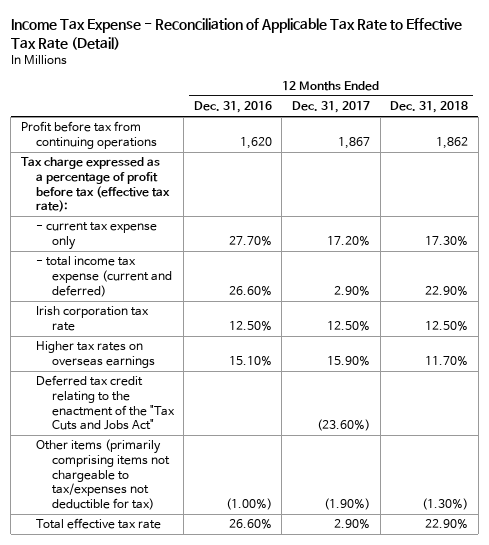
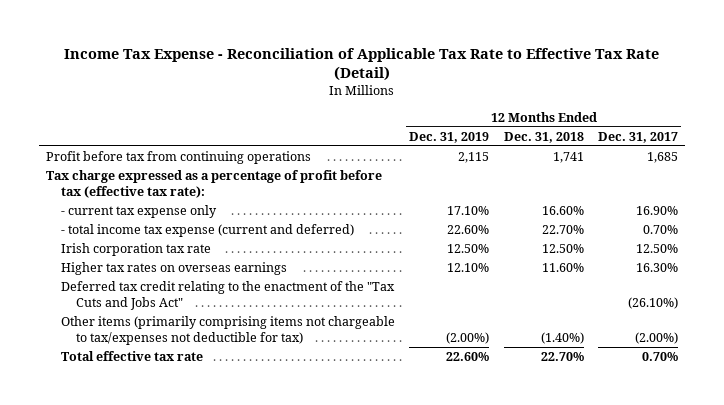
[193,101,272,114] Dec. 31, 2016 -> none
none -> [409,131,490,143] Dec. 31, 2019
[337,137,370,150] 1,867 -> [646,151,678,163] 1,685
[436,137,469,150] 1,862 -> [552,151,584,163] 1,741
[326,236,370,247] 17.20% -> [635,205,678,215] 16.90%
[425,236,469,247] 17.30% -> [541,205,584,215] 16.60%
[333,285,370,296] 2.90% -> [642,224,678,234] 0.70%
[425,285,469,296] 22.90% -> [541,224,584,234] 22.70%
[326,356,370,367] 15.90% -> [635,262,678,272] 16.30%
[425,356,469,367] 11.70% -> [541,262,584,272] 11.60%
[316,419,370,432] (23.60%) -> [627,296,678,309] (26.10%)
[323,498,370,511] (1.90%) -> [634,331,678,344] (2.00%)
[422,498,469,511] (1.30%) -> [540,331,584,344] (1.40%)
[333,519,370,530] 2.90% -> [641,351,678,361] 0.70%
[425,519,469,530] 22.90% -> [540,351,584,361] 22.70%

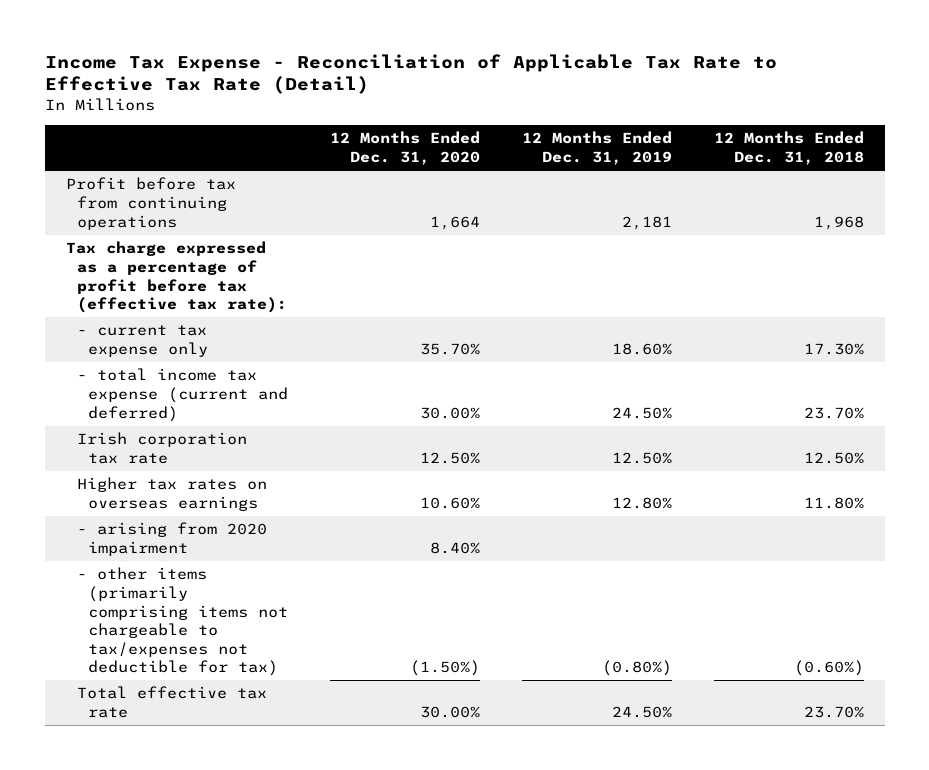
[597,131,678,143] Dec. 31, 2017 -> none
none -> [329,131,480,165] 12 Months Ended Dec. 31, 2020
[458,151,490,163] 2,115 -> [621,215,672,230] 2,181
[552,151,584,163] 1,741 -> [813,215,864,230] 1,968
[447,205,490,215] 17.10% -> [611,342,672,355] 18.60%
[541,205,584,215] 16.60% -> [803,342,864,355] 17.30%
[447,224,490,234] 22.60% -> [611,406,672,419] 24.50%
[541,224,584,234] 22.70% -> [803,406,864,419] 23.70%
[61,280,396,310] Deferred tax credit relating to the enactment of the "Tax Cuts and Jobs Act" -> none
[447,262,490,272] 12.10% -> [611,496,672,509] 12.80%
[541,262,584,272] 11.60% -> [803,496,864,509] 11.80%
none -> [76,522,267,556] - arising from 2020 impairment
[61,315,396,345] Other items (primarily comprising items not chargeable to tax/expenses not deductible for tax) -> [76,567,288,677] - other items (primarily comprising items not chargeable to tax/expenses not deductible for tax)
[446,331,490,344] (2.00%) -> [601,660,672,677] (0.80%)
[540,331,584,344] (1.40%) -> [793,660,864,677] (0.60%)
[446,351,490,361] 22.60% -> [611,705,672,718] 24.50%
[540,351,584,361] 22.70% -> [803,705,864,718] 23.70%

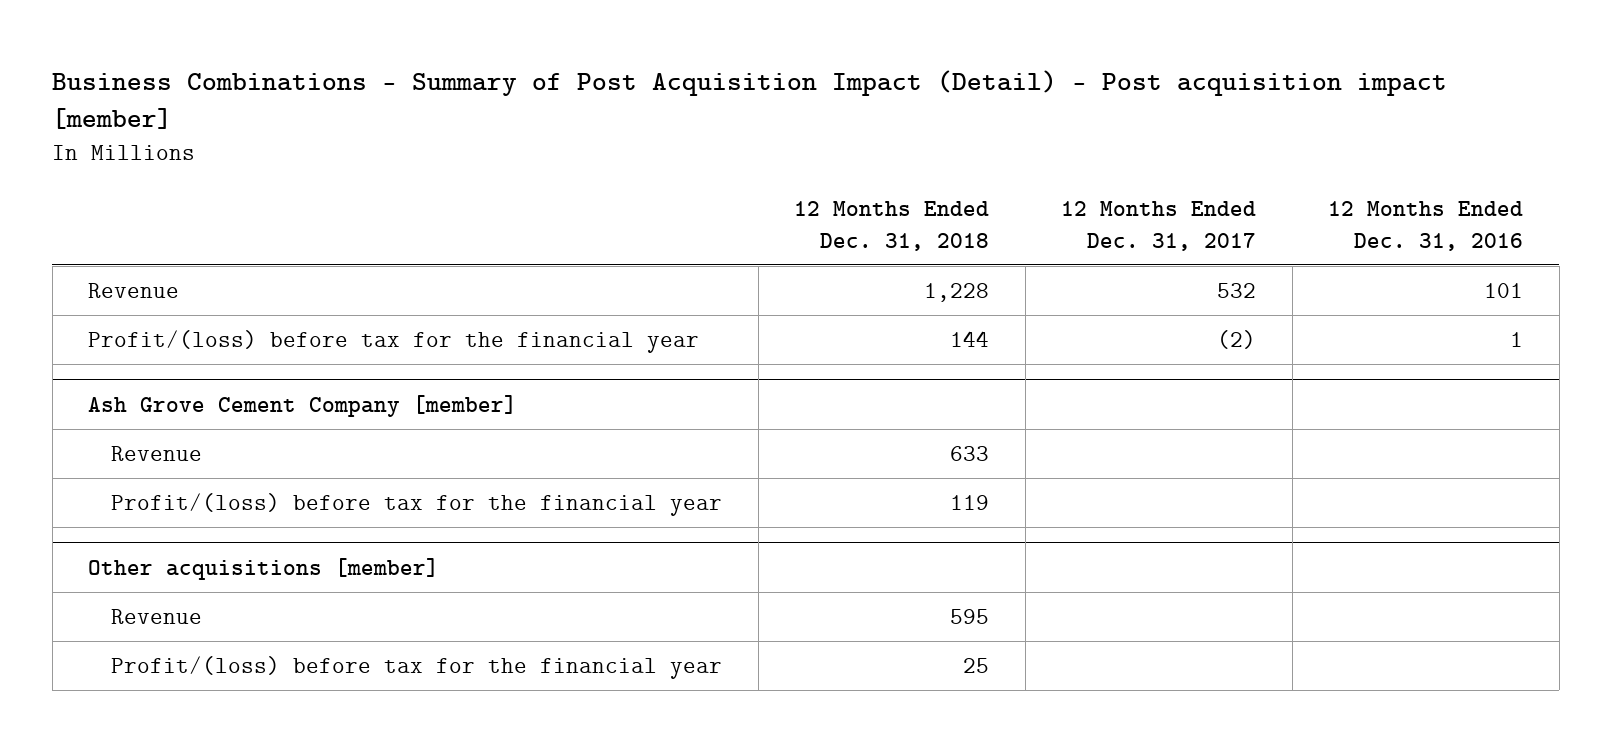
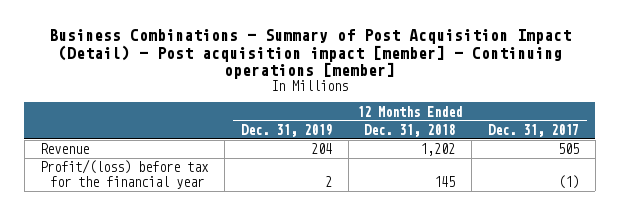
[52,69,1448,130] Business Combinations - Summary of Post Acquisition Impact (Detail) - Post acquisition impact [member] -> [48,29,571,80] Business Combinations - Summary of Post Acquisition Impact (Detail) - Post acquisition impact [member] - Continuing operations [member]
[1328,201,1524,251] 12 Months Ended Dec. 31, 2016 -> none
none -> [240,123,332,137] Dec. 31, 2019
[88,394,518,417] Ash Grove Cement Company [member] -> none
[111,445,203,461] Revenue -> none
[111,492,723,516] Profit/(loss) before tax for the financial year -> none
[88,557,440,580] Other acquisitions [member] -> none
[111,608,203,624] Revenue -> none
[111,655,723,679] Profit/(loss) before tax for the financial year -> none
[924,282,990,302] 1,228 -> [420,143,456,157] 1,202
[1217,282,1257,298] 532 -> [557,143,579,155] 505
[950,330,990,347] 144 -> [434,175,456,187] 145
[1217,329,1257,349] (2) -> [557,174,579,189] (1)

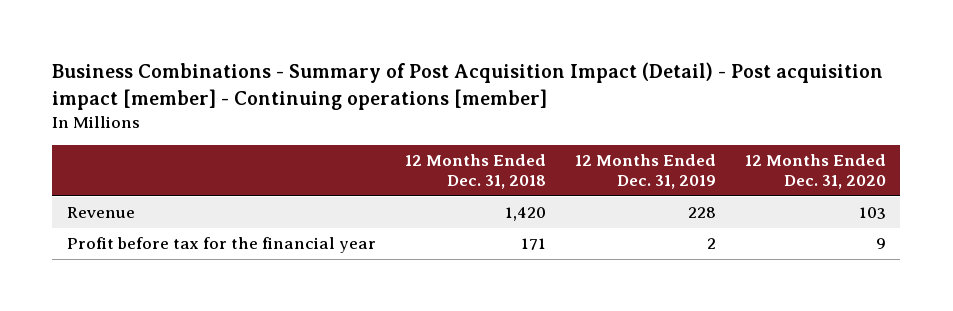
[487,123,579,137] Dec. 31, 2017 -> none
none -> [744,153,886,190] 12 Months Ended Dec. 31, 2020
[310,143,332,155] 204 -> [687,207,716,219] 228
[420,143,456,157] 1,202 -> [504,207,546,222] 1,420
[40,159,210,189] Profit/(loss) before tax for the financial year -> [66,237,376,254] Profit before tax for the financial year
[434,175,456,187] 145 -> [520,238,546,251] 171

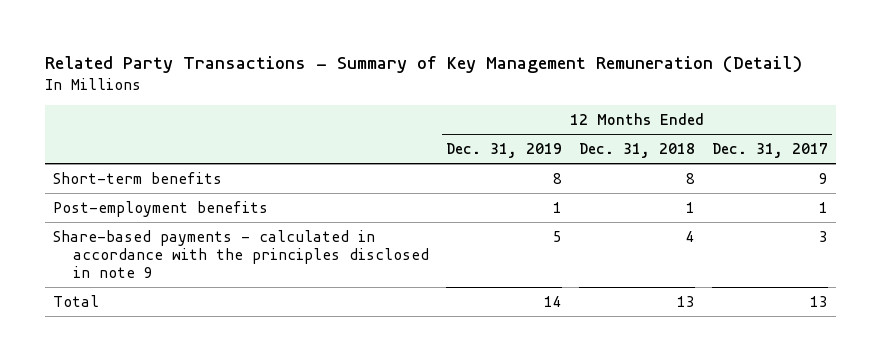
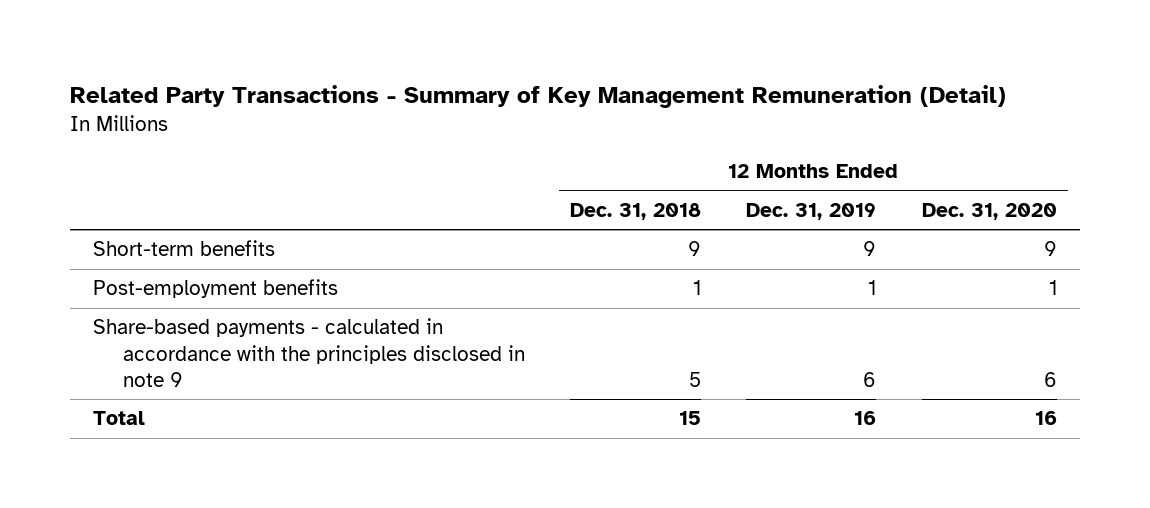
[711,142,828,158] Dec. 31, 2017 -> none
none -> [921,203,1057,221] Dec. 31, 2020
[553,172,563,184] 8 -> [863,241,877,257] 9
[685,172,695,184] 8 -> [688,241,702,257] 9
[553,230,563,242] 5 -> [863,371,877,387] 6
[685,230,695,242] 4 -> [689,371,702,387] 5
[544,295,563,307] 14 -> [854,411,877,426] 16
[676,295,695,307] 13 -> [679,411,702,426] 15

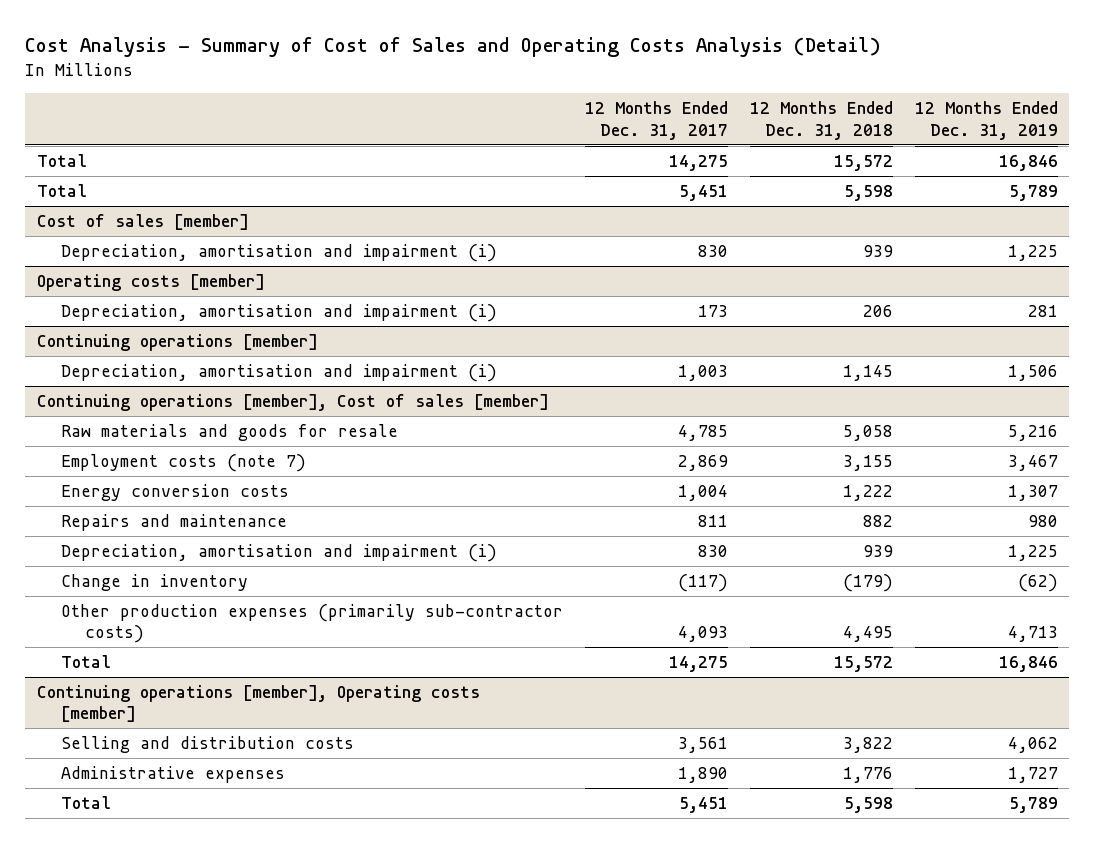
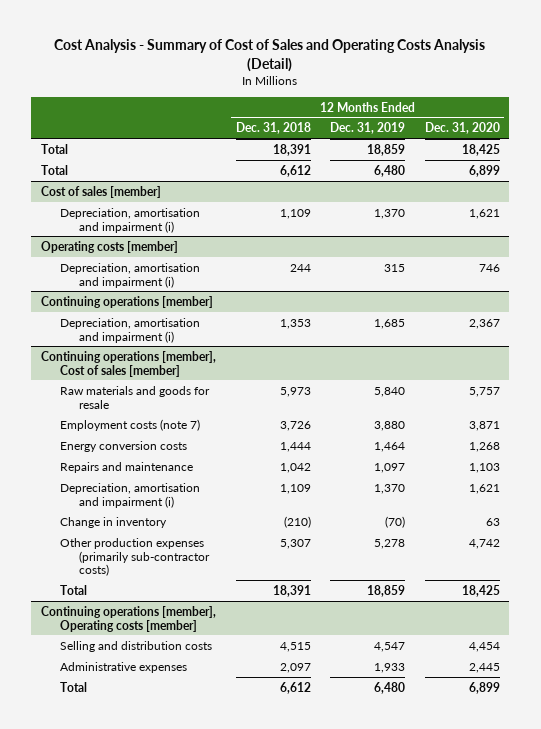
[584,101,728,140] 12 Months Ended Dec. 31, 2017 -> none
none -> [424,122,500,135] Dec. 31, 2020
[834,154,894,171] 15,572 -> [272,143,311,156] 18,391
[999,154,1059,171] 16,846 -> [367,143,406,156] 18,859
[844,184,894,201] 5,598 -> [279,164,311,177] 6,612
[1009,184,1059,201] 5,789 -> [374,164,406,177] 6,480
[863,244,894,257] 939 -> [279,208,311,219] 1,109
[1008,244,1059,261] 1,225 -> [374,208,406,219] 1,370
[863,304,894,317] 206 -> [289,263,311,272] 244
[1028,304,1059,317] 281 -> [384,263,406,272] 315
[843,364,894,381] 1,145 -> [279,318,311,329] 1,353
[1008,364,1059,381] 1,506 -> [374,318,406,329] 1,685
[843,424,894,441] 5,058 -> [279,386,311,397] 5,973
[1008,424,1059,441] 5,216 -> [374,386,406,397] 5,840
[843,454,894,471] 3,155 -> [279,420,311,431] 3,726
[1008,454,1059,471] 3,467 -> [374,420,406,431] 3,880
[843,484,894,501] 1,222 -> [279,441,311,452] 1,444
[1008,484,1059,501] 1,307 -> [374,441,406,452] 1,464
[863,514,894,527] 882 -> [279,462,311,473] 1,042
[1028,514,1059,527] 980 -> [374,462,406,473] 1,097
[863,544,894,557] 939 -> [279,483,311,494] 1,109
[1008,544,1059,561] 1,225 -> [374,483,406,494] 1,370
[843,573,894,592] (179) -> [283,515,311,528] (210)
[1018,573,1059,592] (62) -> [385,515,406,528] (70)
[843,626,894,643] 4,495 -> [279,538,311,549] 5,307
[1008,626,1059,643] 4,713 -> [374,538,406,549] 5,278
[834,655,894,672] 15,572 -> [272,584,311,597] 18,391
[999,655,1059,672] 16,846 -> [367,584,406,597] 18,859
[843,736,894,753] 3,822 -> [279,641,311,652] 4,515
[1008,736,1059,753] 4,062 -> [374,641,406,652] 4,547
[843,766,894,783] 1,776 -> [279,662,311,673] 2,097
[1008,766,1059,783] 1,727 -> [374,662,406,673] 1,933
[844,796,894,813] 5,598 -> [279,681,311,694] 6,612
[1009,796,1059,813] 5,789 -> [374,681,406,694] 6,480

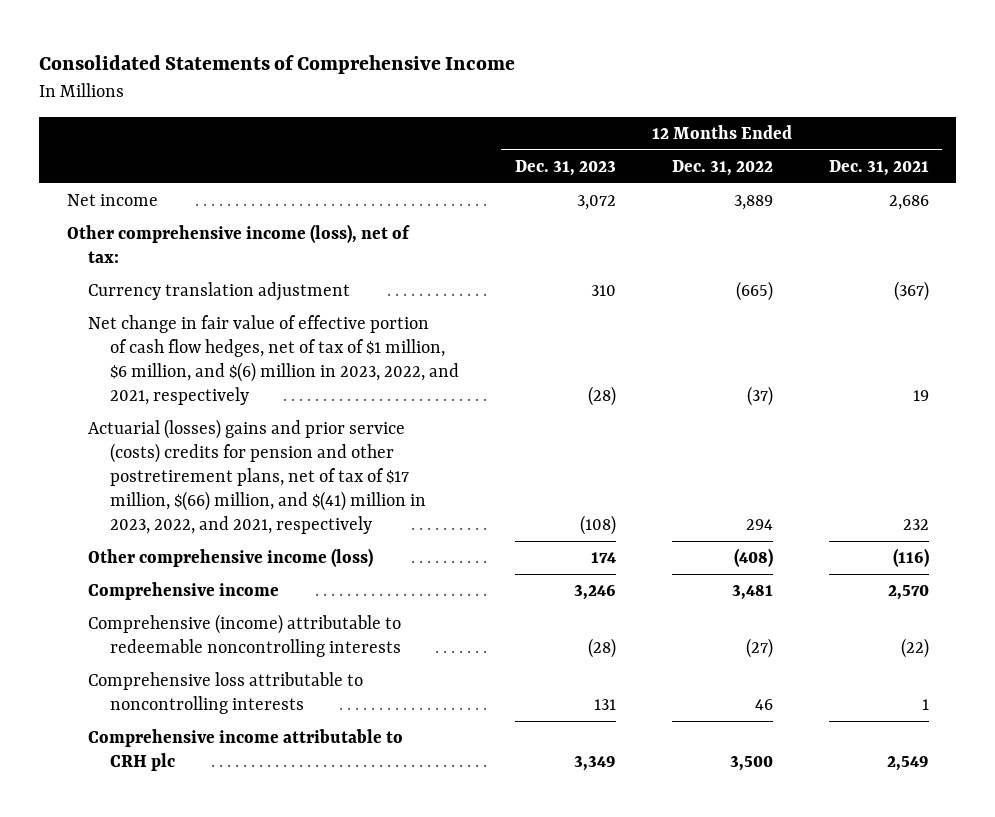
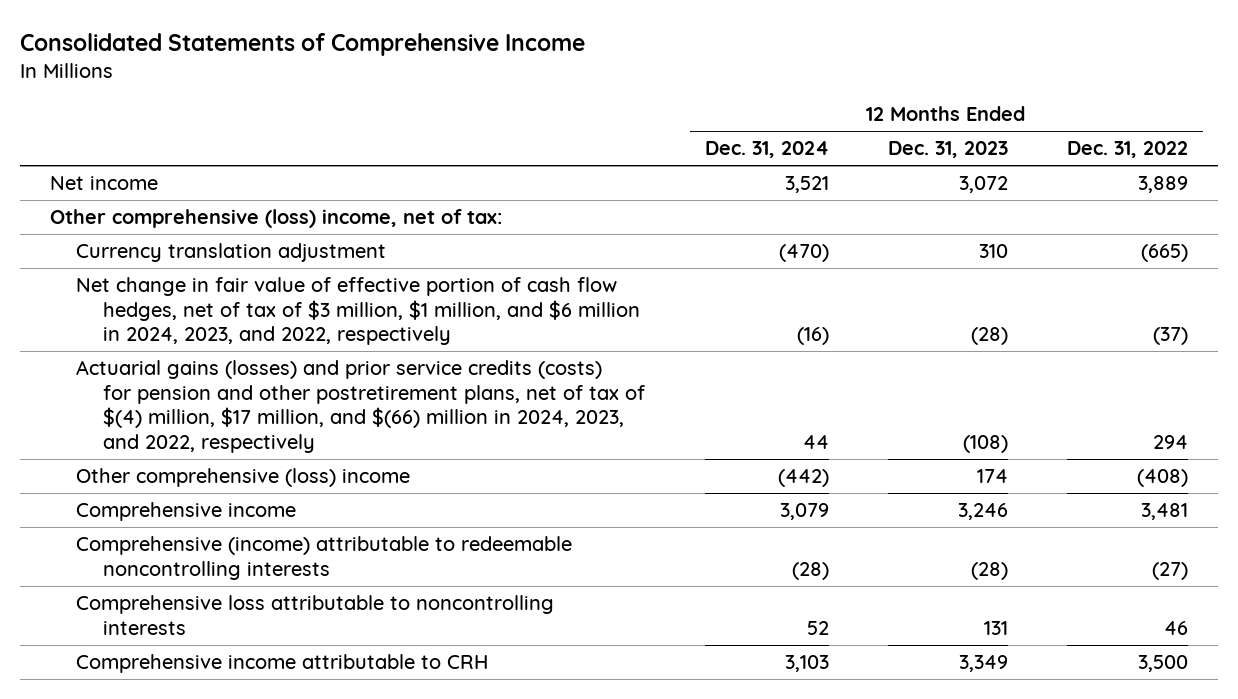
[828,160,929,177] Dec. 31, 2021 -> none
none -> [704,141,829,159] Dec. 31, 2024
[66,224,410,264] Other comprehensive income (loss), net of tax: -> [49,209,502,229] Other comprehensive (loss) income, net of tax:
[88,315,460,405] Net change in fair value of effective portion of cash flow hedges, net of tax of $1 million, $6 million, and $(6) million in 2023, 2022, and 2021, respectively -> [76,277,641,346] Net change in fair value of effective portion of cash flow hedges, net of tax of $3 million, $1 million, and $6 million in 2024, 2023, and 2022, respectively
[88,419,427,534] Actuarial (losses) gains and prior service (costs) credits for pension and other postretirement plans, net of tax of $17 million, $(66) million, and $(41) million in 2023, 2022, and 2021, respectively -> [76,360,646,453] Actuarial gains (losses) and prior service credits (costs) for pension and other postretirement plans, net of tax of $(4) million, $17 million, and $(66) million in 2024, 2023, and 2022, respectively
[88,548,374,568] Other comprehensive income (loss) -> [76,468,411,488] Other comprehensive (loss) income
[88,729,404,772] Comprehensive income attributable to CRH plc -> [76,654,489,674] Comprehensive income attributable to CRH

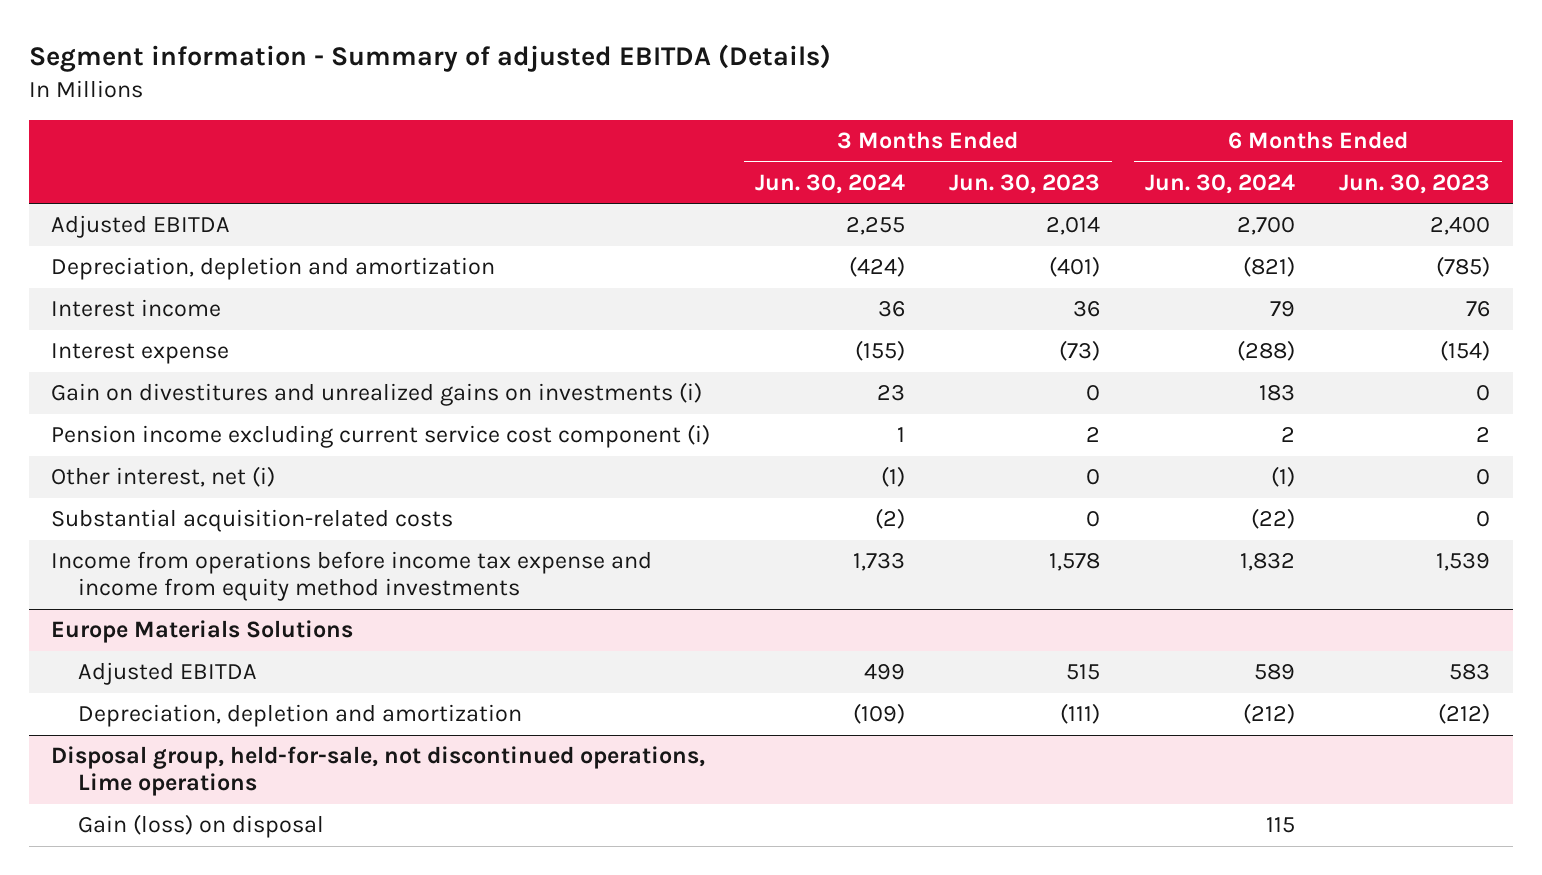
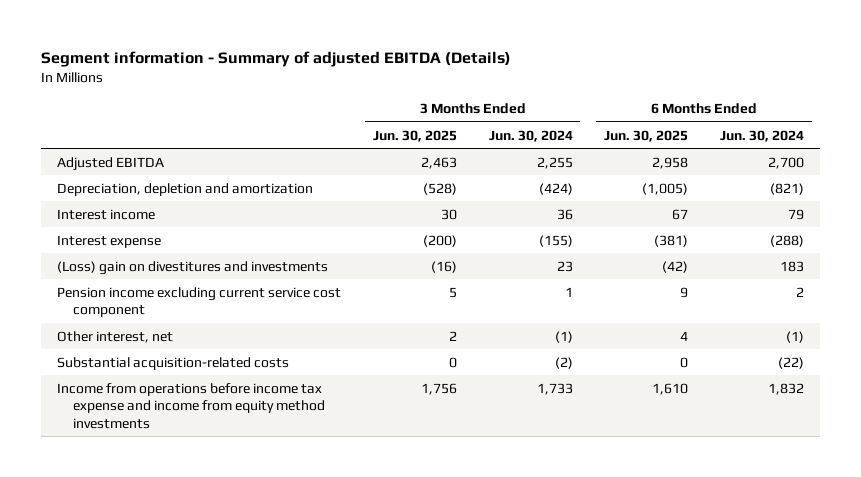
[949,173,1101,194] Jun. 30, 2023 -> none
[1339,173,1491,194] Jun. 30, 2023 -> none
none -> [372,129,457,142] Jun. 30, 2025
none -> [604,129,689,142] Jun. 30, 2025
[51,382,703,407] Gain on divestitures and unrealized gains on investments (i) -> [57,260,329,275] (Loss) gain on divestitures and investments
[51,424,711,449] Pension income excluding current service cost component (i) -> [57,286,342,318] Pension income excluding current service cost component
[51,466,276,488] Other interest, net (i) -> [57,330,174,343] Other interest, net
[51,620,354,644] Europe Materials Solutions -> none
[78,662,258,686] Adjusted EBITDA -> none
[78,704,523,728] Depreciation, depletion and amortization -> none
[51,746,706,797] Disposal group, held-for-sale, not discontinued operations, Lime operations -> none
[78,814,325,839] Gain (loss) on disposal -> none

